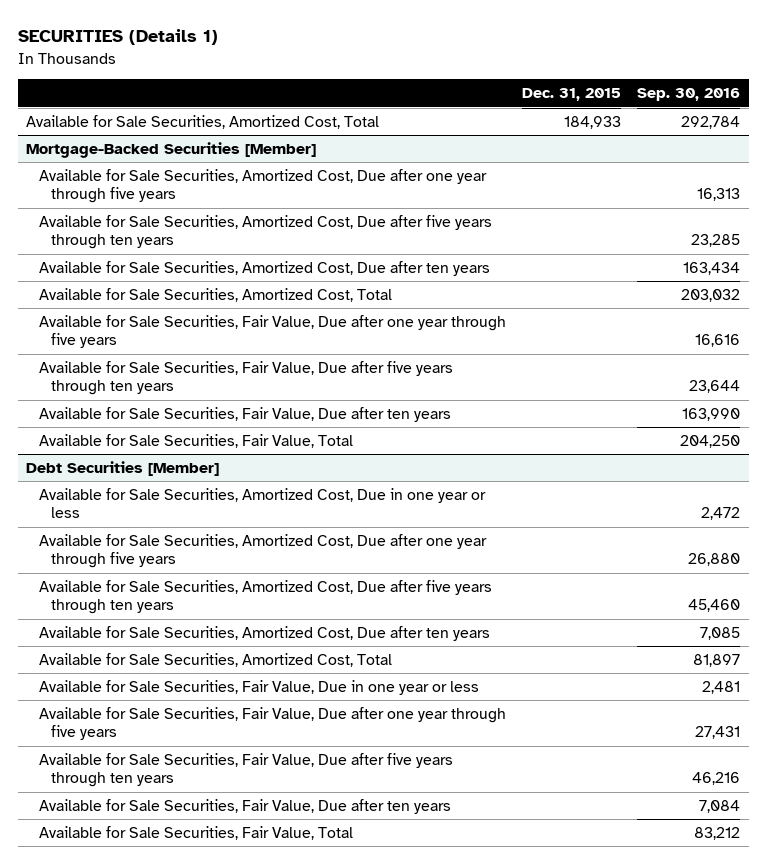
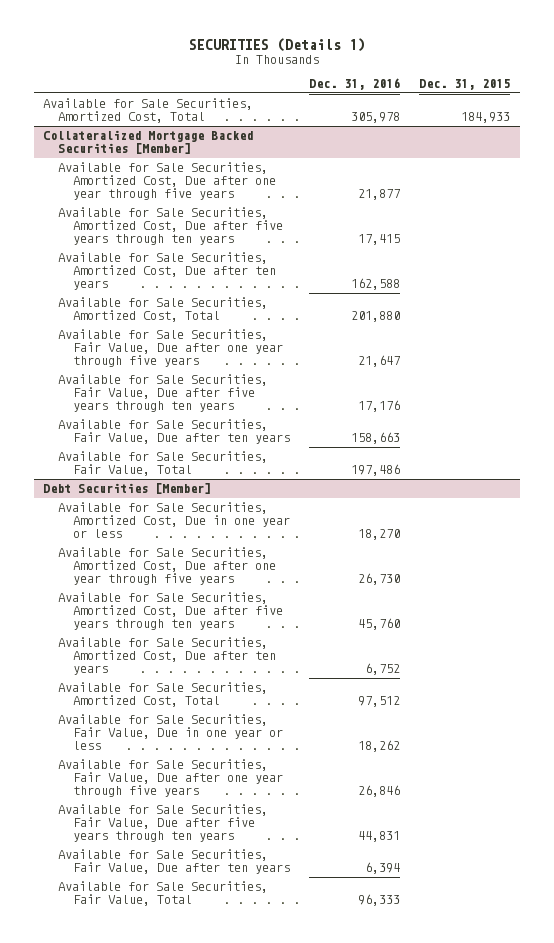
[637,88,741,102] Sep. 30, 2016 -> none
none -> [309,78,401,91] Dec. 31, 2016
[26,142,317,159] Mortgage-Backed Securities [Member] -> [43,130,254,155] Collateralized Mortgage Backed Securities [Member]

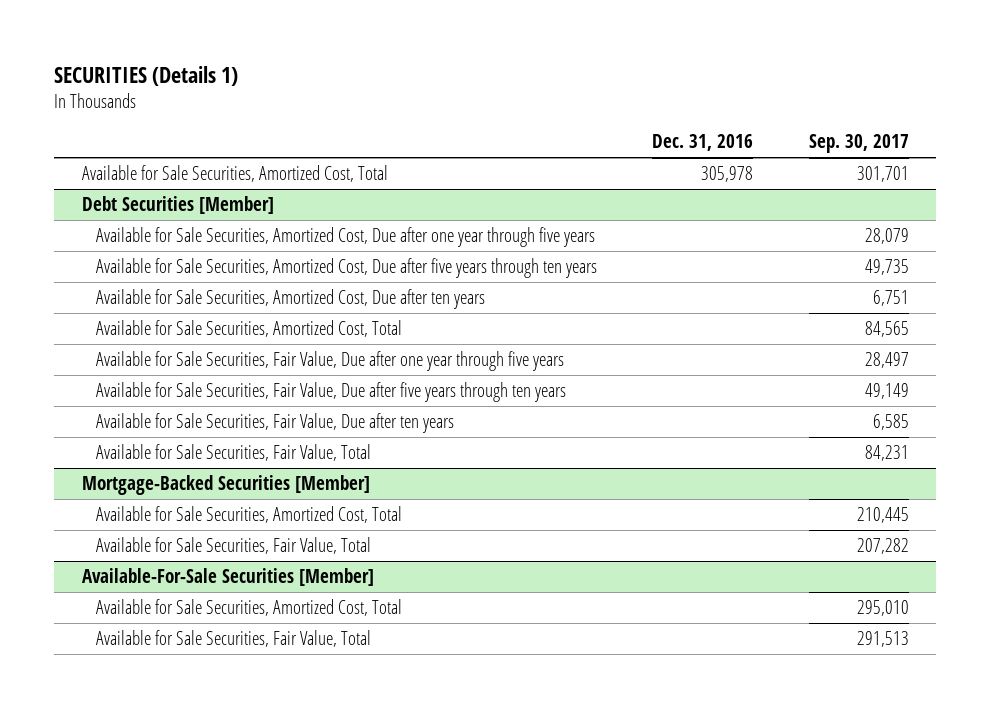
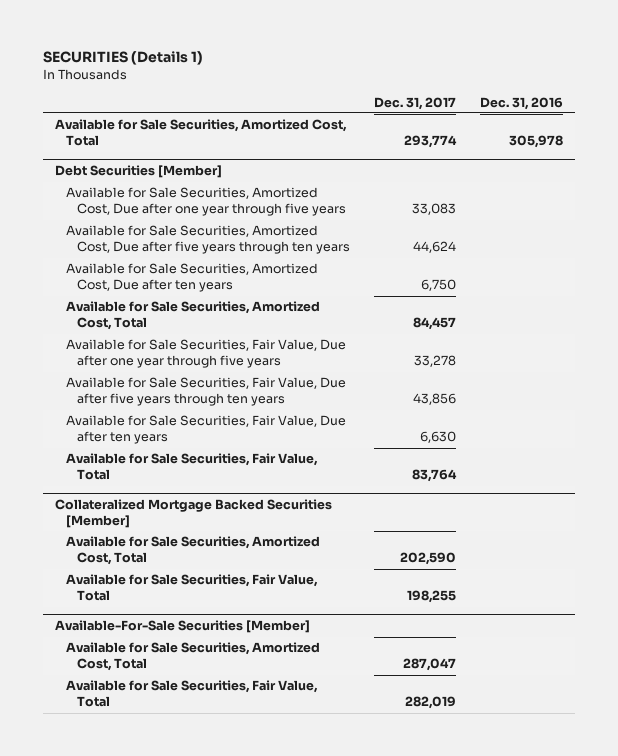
[808,134,909,154] Sep. 30, 2017 -> none
none -> [373,96,456,110] Dec. 31, 2017
[81,474,370,495] Mortgage-Backed Securities [Member] -> [55,499,333,529] Collateralized Mortgage Backed Securities [Member]

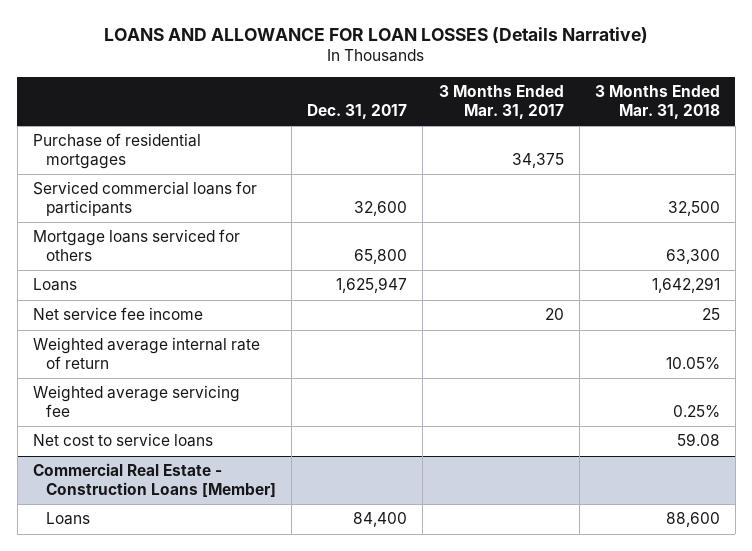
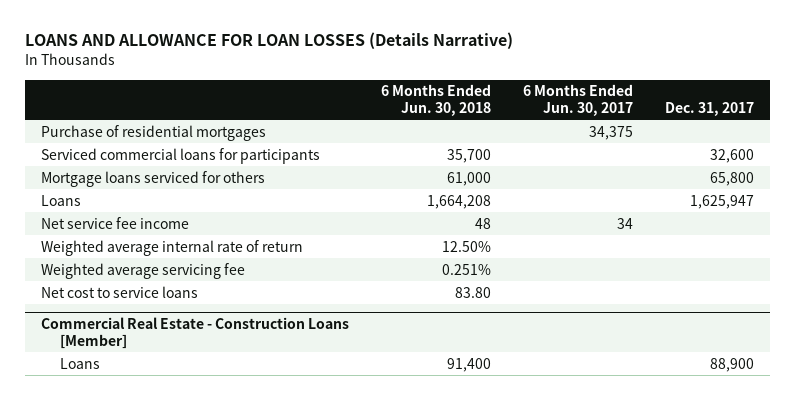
[438,85,564,120] 3 Months Ended Mar. 31, 2017 -> none
[594,85,720,120] 3 Months Ended Mar. 31, 2018 -> none
none -> [380,84,491,116] 6 Months Ended Jun. 30, 2018
none -> [522,84,633,116] 6 Months Ended Jun. 30, 2017
[353,512,408,528] 84,400 -> [709,357,754,372] 88,900

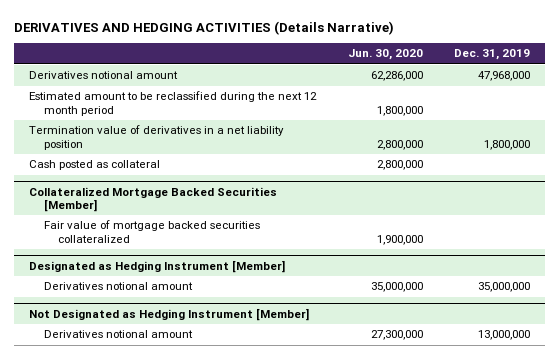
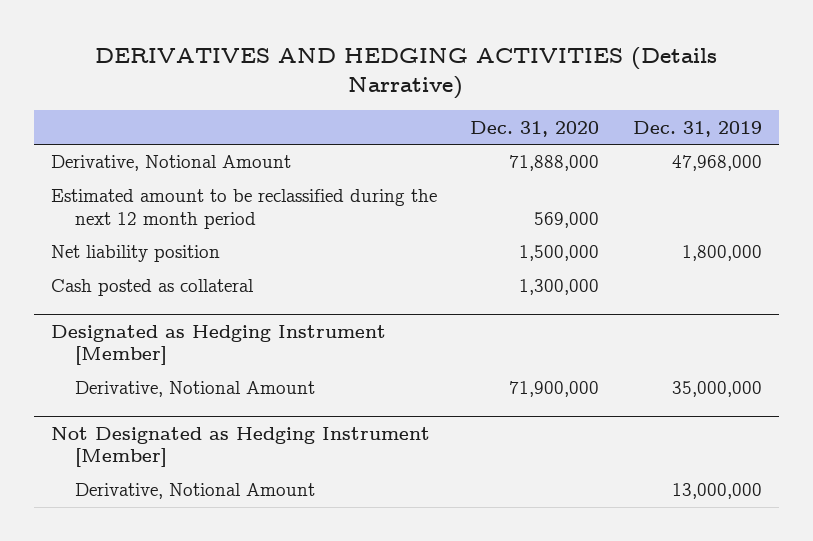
[347,49,423,61] Jun. 30, 2020 -> none
none -> [470,120,600,137] Dec. 31, 2020
[29,71,179,80] Derivatives notional amount -> [50,155,291,172] Derivative, Notional Amount
[29,125,285,150] Termination value of derivatives in a net liability position -> [50,245,220,263] Net liability position
[29,187,278,213] Collateralized Mortgage Backed Securities [Member] -> none
[43,220,260,243] Fair value of mortgage backed securities collateralized -> none
[43,282,193,291] Derivatives notional amount -> [75,381,316,398] Derivative, Notional Amount
[43,330,193,339] Derivatives notional amount -> [75,483,316,500] Derivative, Notional Amount

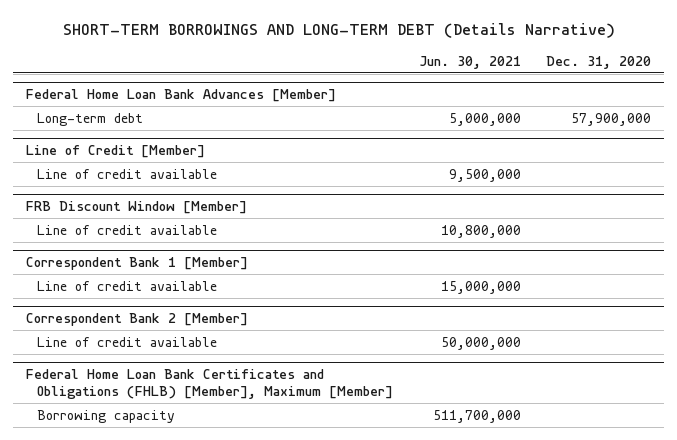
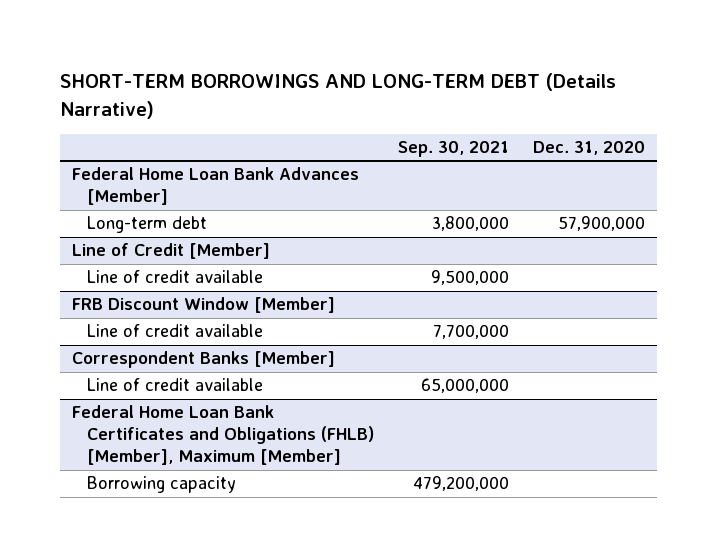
[418,55,521,69] Jun. 30, 2021 -> none
none -> [398,140,510,157] Sep. 30, 2021
[26,257,249,271] Correspondent Bank 1 [Member] -> [72,351,336,369] Correspondent Banks [Member]
[26,313,249,327] Correspondent Bank 2 [Member] -> none
[36,336,217,347] Line of credit available -> none

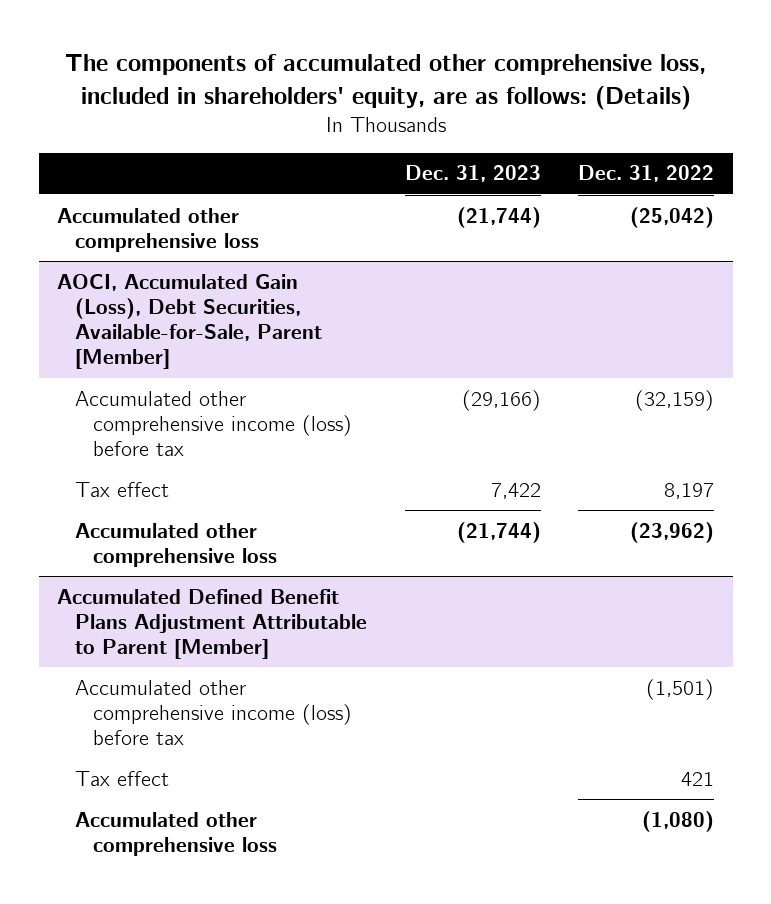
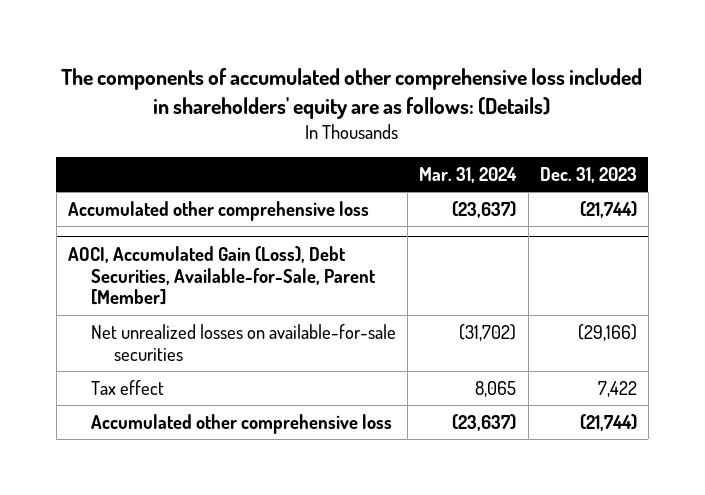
[64,54,706,110] The components of accumulated other comprehensive loss, included in shareholders' equity, are as follows: (Details) -> [61,68,643,119] The components of accumulated other comprehensive loss included in shareholders' equity are as follows: (Details)
[578,165,715,183] Dec. 31, 2022 -> none
none -> [419,167,518,184] Mar. 31, 2024
[75,390,353,457] Accumulated other comprehensive income (loss) before tax -> [91,323,397,361] Net unrealized losses on available-for-sale securities
[57,588,368,660] Accumulated Defined Benefit Plans Adjustment Attributable to Parent [Member] -> none
[75,679,353,746] Accumulated other comprehensive income (loss) before tax -> none
[75,770,170,786] Tax effect -> none
[75,811,278,856] Accumulated other comprehensive loss -> none

